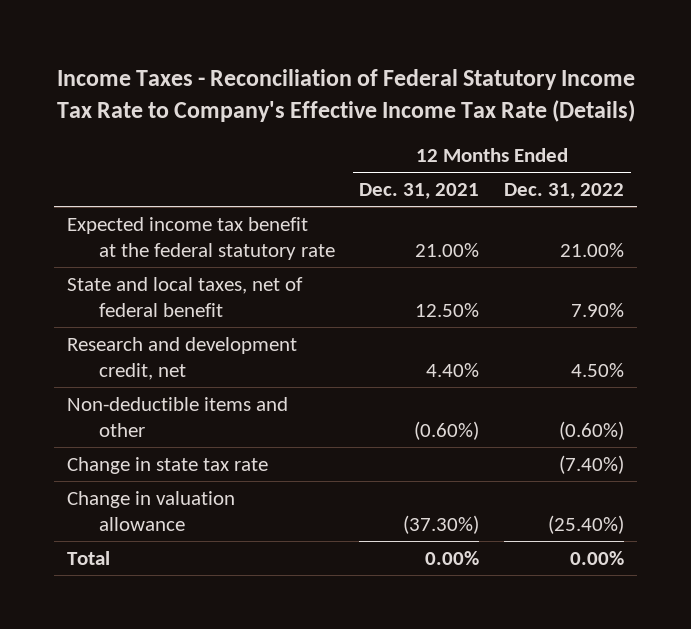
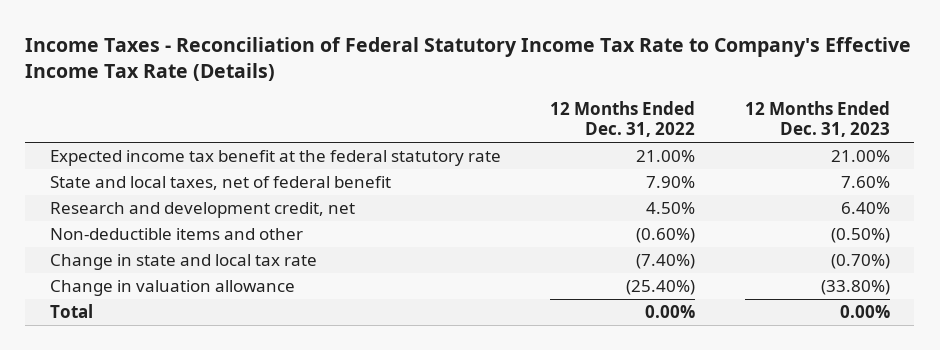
[359,182,480,199] Dec. 31, 2021 -> none
none -> [744,100,890,138] 12 Months Ended Dec. 31, 2023
[66,456,268,474] Change in state tax rate -> [49,254,317,271] Change in state and local tax rate

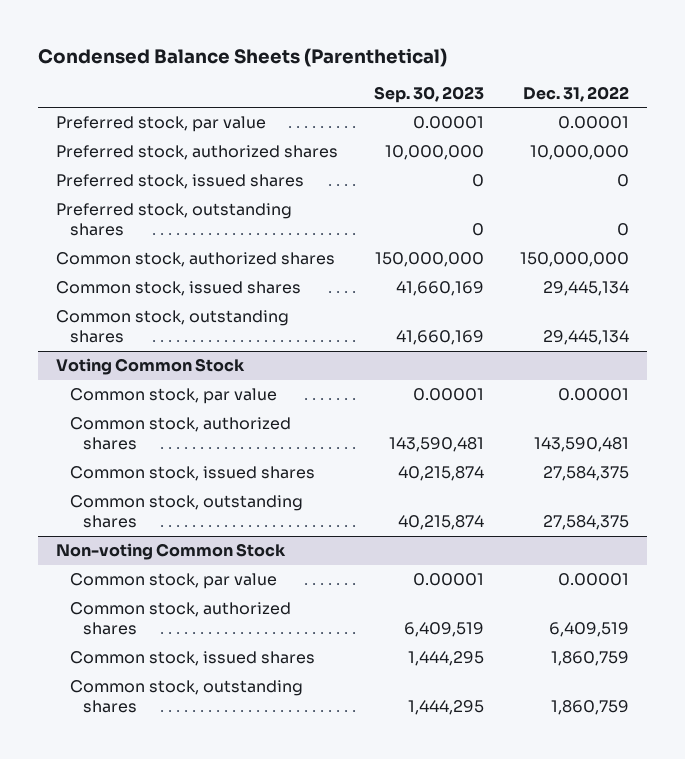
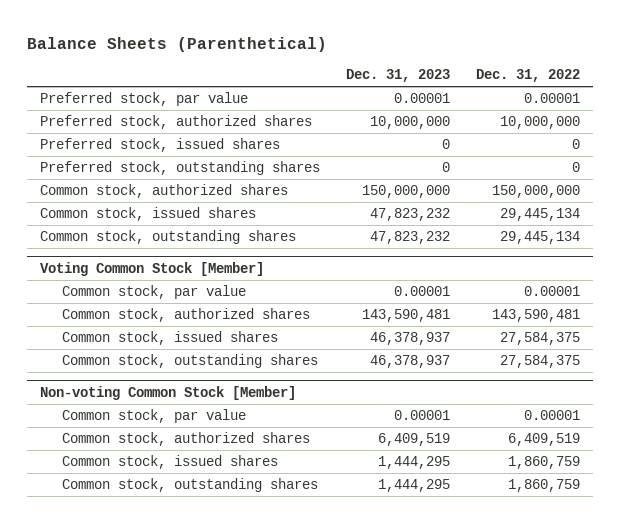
[37,47,447,67] Condensed Balance Sheets (Parenthetical) -> [27,37,328,53] Balance Sheets (Parenthetical)
[373,85,484,103] Sep. 30, 2023 -> none
none -> [346,69,451,83] Dec. 31, 2023
[55,358,245,376] Voting Common Stock -> [40,261,265,276] Voting Common Stock [Member]
[55,543,286,561] Non-voting Common Stock -> [40,385,297,400] Non-voting Common Stock [Member]

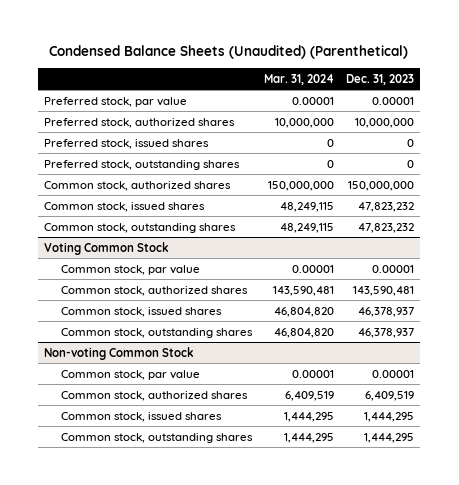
[27,37,328,53] Balance Sheets (Parenthetical) -> [49,45,409,60] Condensed Balance Sheets (Unaudited) (Parenthetical)
[476,69,581,83] Dec. 31, 2022 -> none
none -> [263,73,334,85] Mar. 31, 2024
[40,261,265,276] Voting Common Stock [Member] -> [44,241,170,255] Voting Common Stock
[40,385,297,400] Non-voting Common Stock [Member] -> [44,346,195,360] Non-voting Common Stock

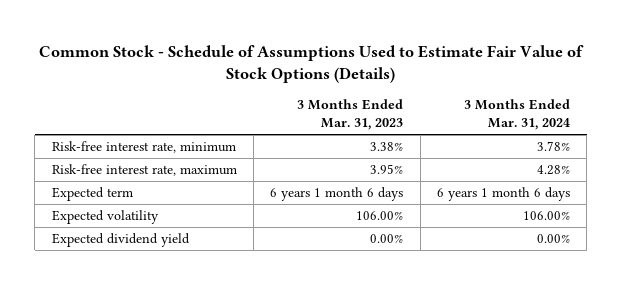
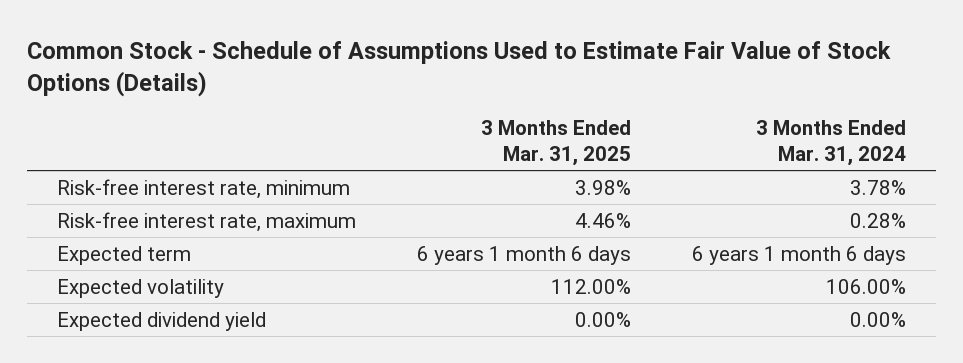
[297,99,404,131] 3 Months Ended Mar. 31, 2023 -> none
none -> [480,119,631,167] 3 Months Ended Mar. 31, 2025
[537,165,571,176] 4.28% -> [849,212,906,228] 0.28%

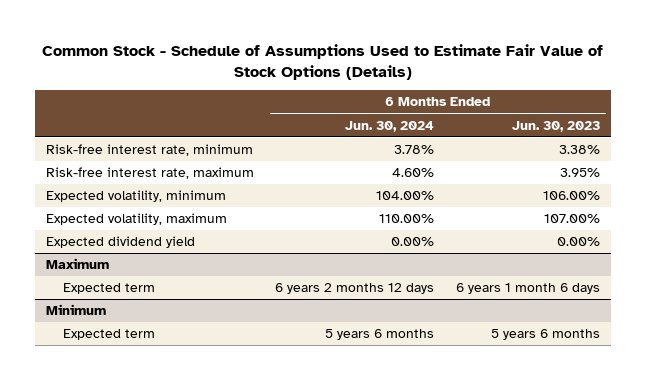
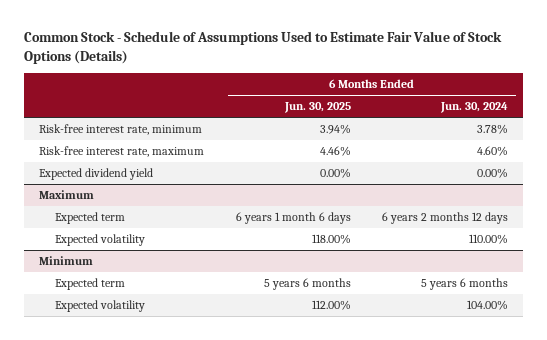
[512,120,601,132] Jun. 30, 2023 -> none
none -> [283,102,351,114] Jun. 30, 2025
[45,190,226,203] Expected volatility, minimum -> none
[45,213,227,226] Expected volatility, maximum -> none
none -> [54,234,145,247] Expected volatility
none -> [54,300,145,313] Expected volatility

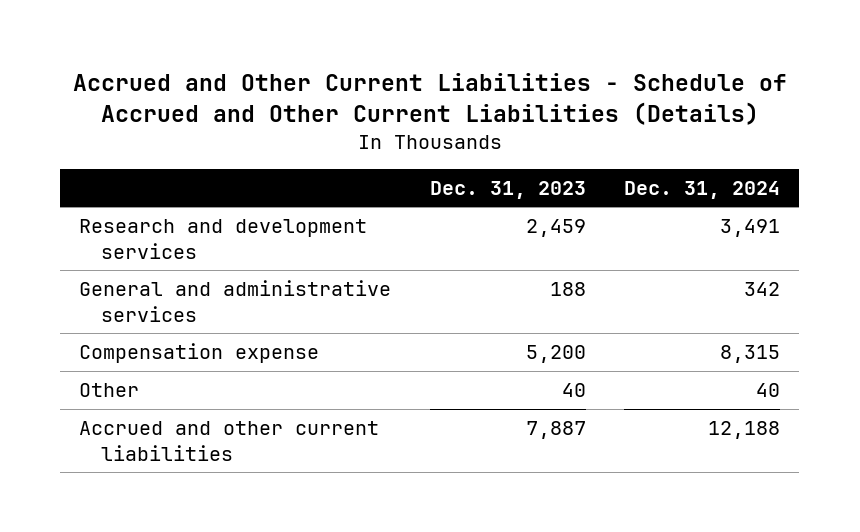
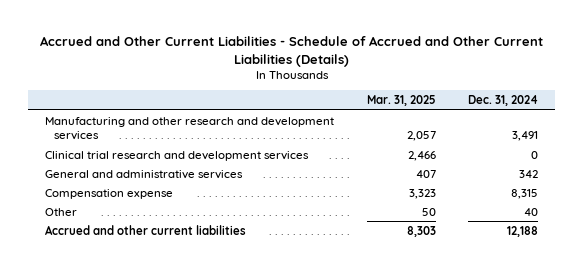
[429,180,586,199] Dec. 31, 2023 -> none
none -> [366,95,436,107] Mar. 31, 2025
[79,219,368,259] Research and development services -> [44,116,334,140] Manufacturing and other research and development services
none -> [44,150,309,161] Clinical trial research and development services

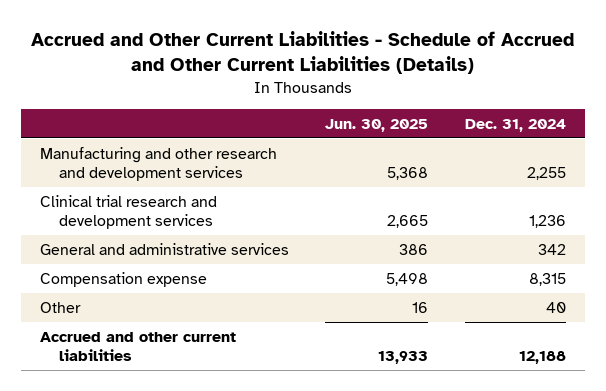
[366,95,436,107] Mar. 31, 2025 -> none
none -> [325,119,429,133] Jun. 30, 2025
[512,130,539,141] 3,491 -> [527,166,567,180] 2,255
[531,150,539,159] 0 -> [529,214,567,228] 1,236

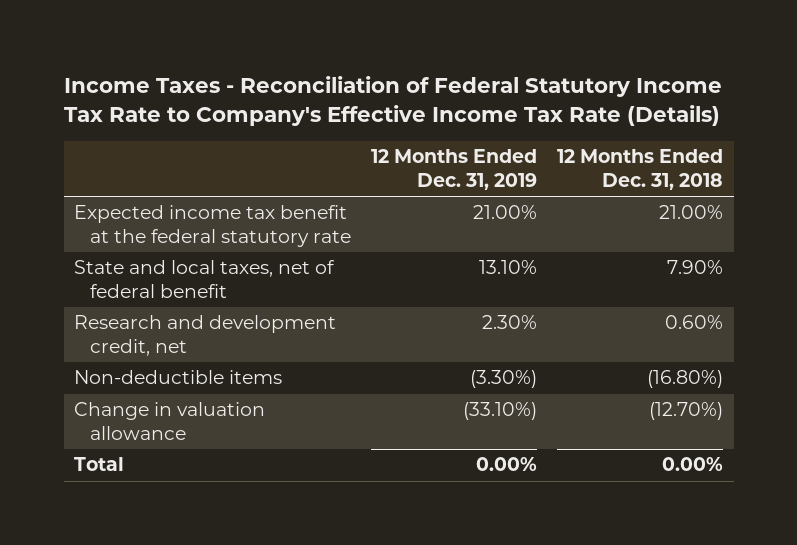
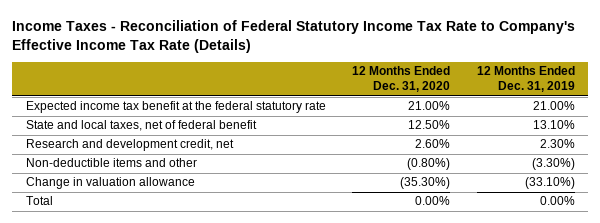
[557,149,724,191] 12 Months Ended Dec. 31, 2018 -> none
none -> [352,66,451,93] 12 Months Ended Dec. 31, 2020
[73,370,282,385] Non-deductible items -> [25,158,197,168] Non-deductible items and other

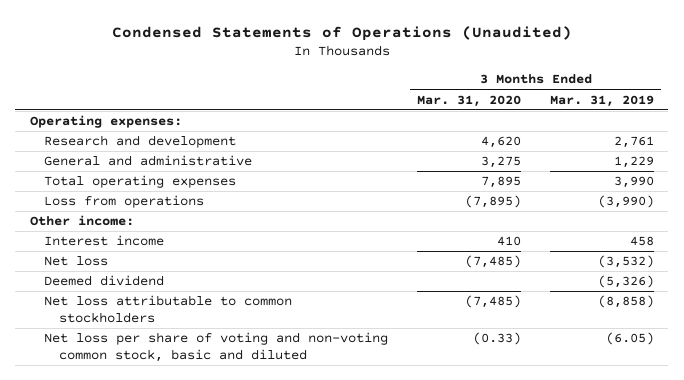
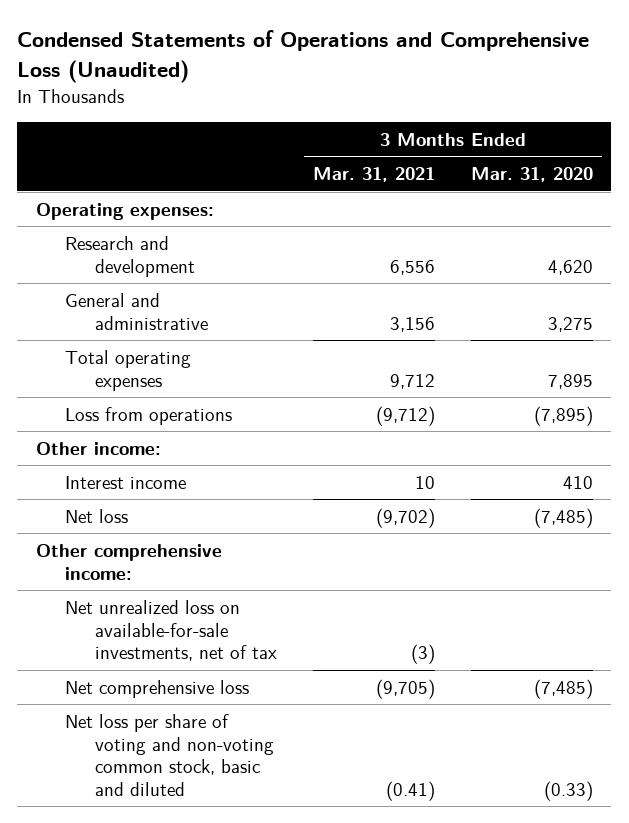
[111,25,572,41] Condensed Statements of Operations (Unaudited) -> [17,30,590,84] Condensed Statements of Operations and Comprehensive Loss (Unaudited)
[549,94,654,107] Mar. 31, 2019 -> none
none -> [313,167,436,183] Mar. 31, 2021
[44,275,165,287] Deemed dividend -> none
none -> [35,543,222,580] Other comprehensive income:
none -> [65,599,277,662] Net unrealized loss on available-for-sale investments, net of tax
[44,295,293,323] Net loss attributable to common stockholders -> [65,679,250,698] Net comprehensive loss

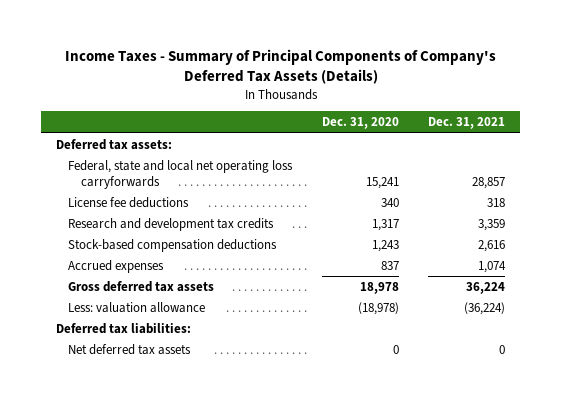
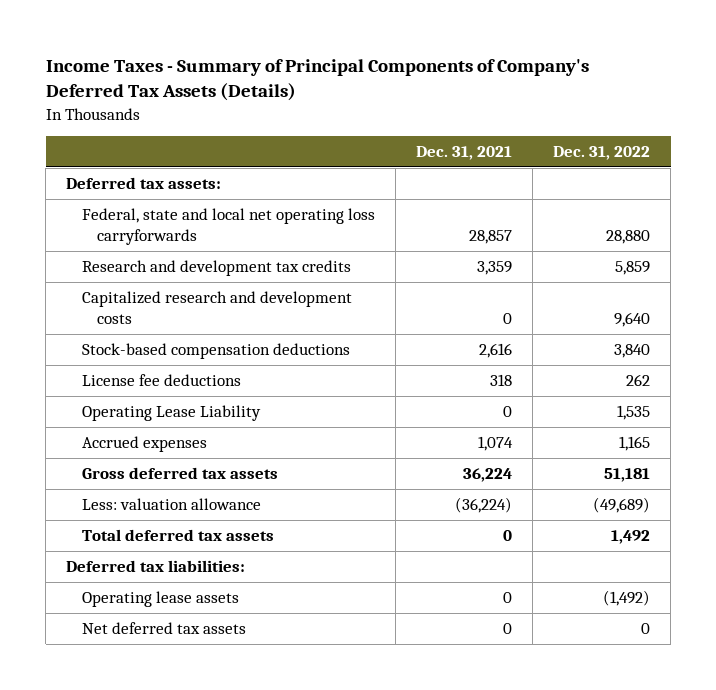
[321,117,399,130] Dec. 31, 2020 -> none
none -> [552,146,650,161] Dec. 31, 2022
none -> [81,290,352,325] Capitalized research and development costs
[68,196,190,208] License fee deductions -> [81,373,241,386] License fee deductions
none -> [81,404,261,421] Operating Lease Liability
none -> [81,528,274,541] Total deferred tax assets
none -> [81,590,239,607] Operating lease assets

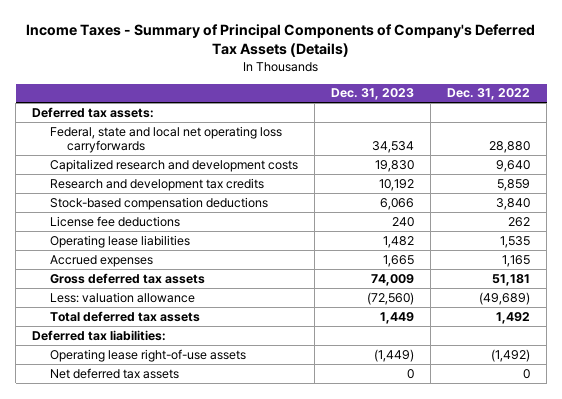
[415,146,512,161] Dec. 31, 2021 -> none
none -> [330,88,414,101] Dec. 31, 2023
[81,259,351,276] Research and development tax credits -> [49,177,264,191] Research and development tax credits
[81,404,261,421] Operating Lease Liability -> [49,234,190,248] Operating lease liabilities
[81,590,239,607] Operating lease assets -> [49,348,246,362] Operating lease right-of-use assets

